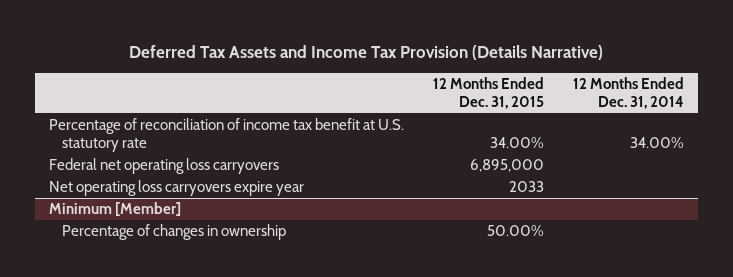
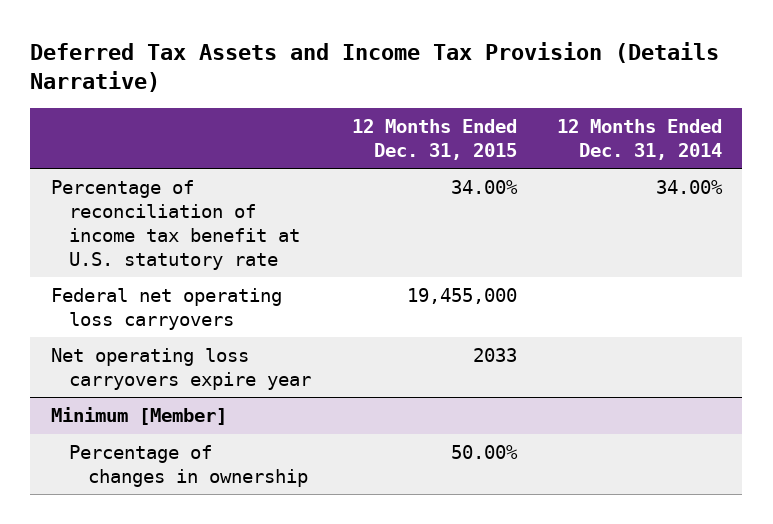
[469,159,544,173] 6,895,000 -> [406,288,517,305] 19,455,000

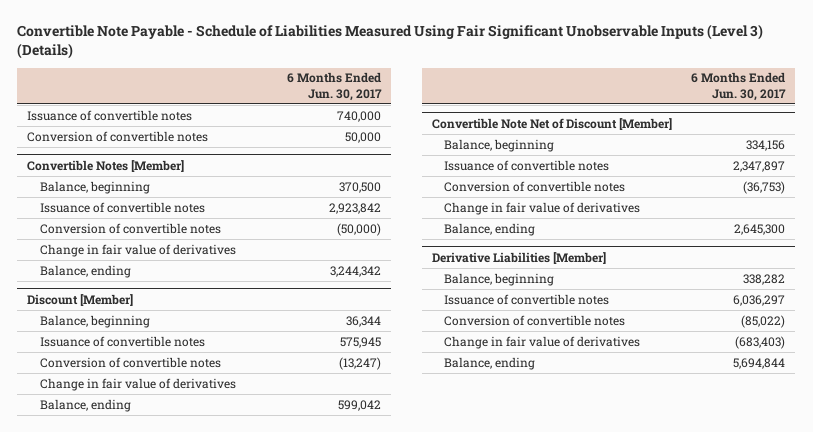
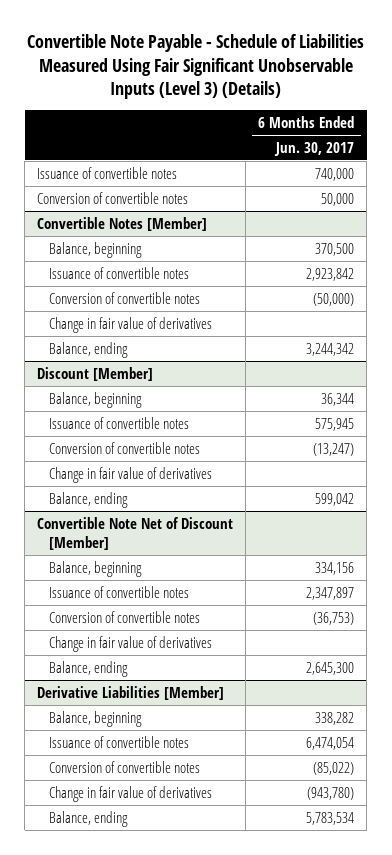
[733,294,786,306] 6,036,297 -> [306,736,355,750] 6,474,054
[735,335,786,349] (683,403) -> [307,786,355,800] (943,780)
[733,357,786,369] 5,694,844 -> [306,811,355,825] 5,783,534

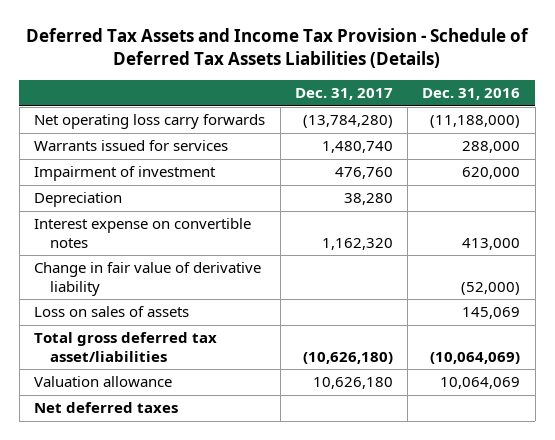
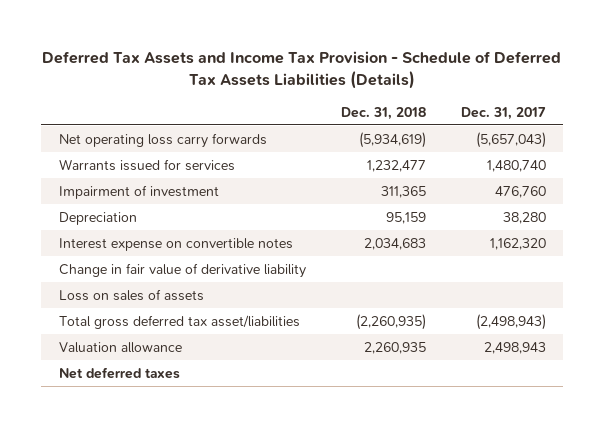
[422,88,521,101] Dec. 31, 2016 -> none
none -> [340,106,426,120] Dec. 31, 2018
[302,115,393,129] (13,784,280) -> [475,131,546,148] (5,657,043)
[302,351,393,364] (10,626,180) -> [475,313,546,330] (2,498,943)
[312,377,393,390] 10,626,180 -> [483,341,546,354] 2,498,943

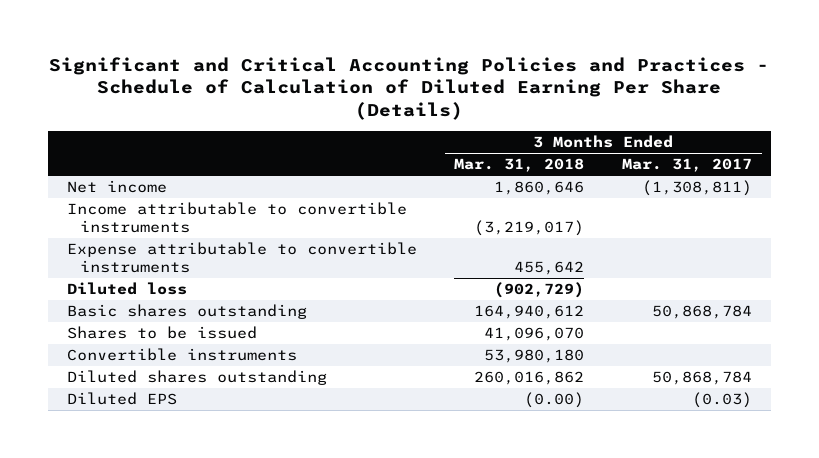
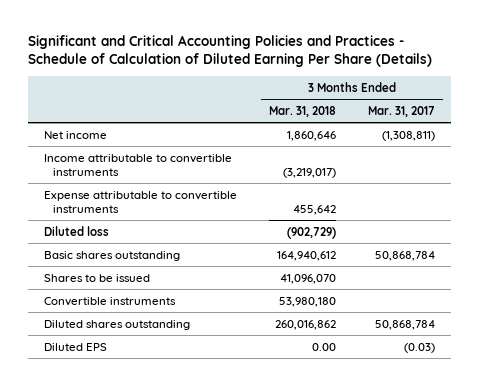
[524,392,585,409] (0.00) -> [311,342,336,351] 0.00

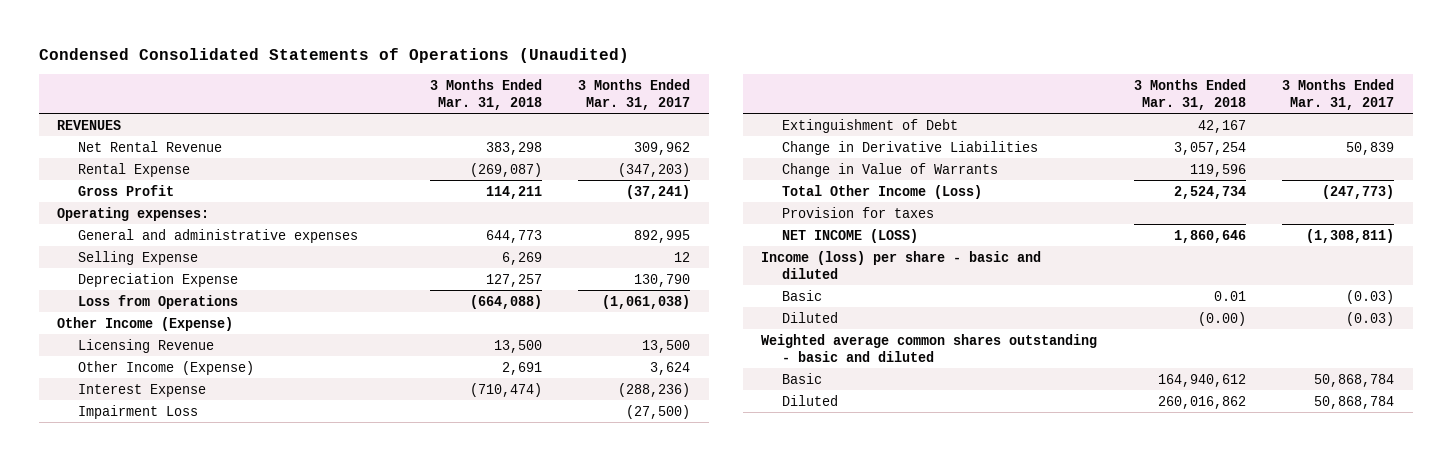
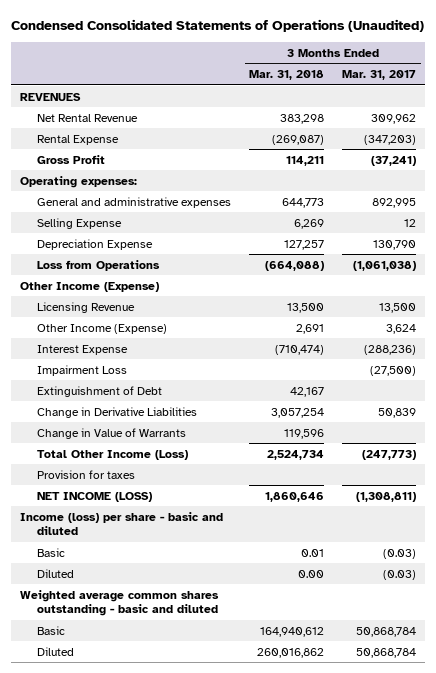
[1197,311,1246,326] (0.00) -> [298,569,325,578] 0.00

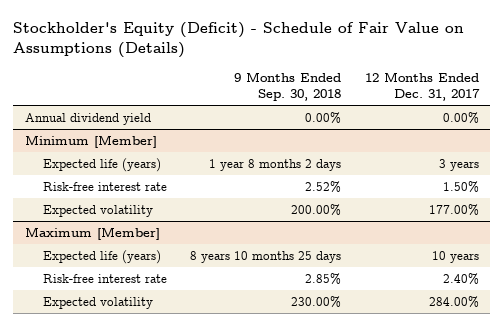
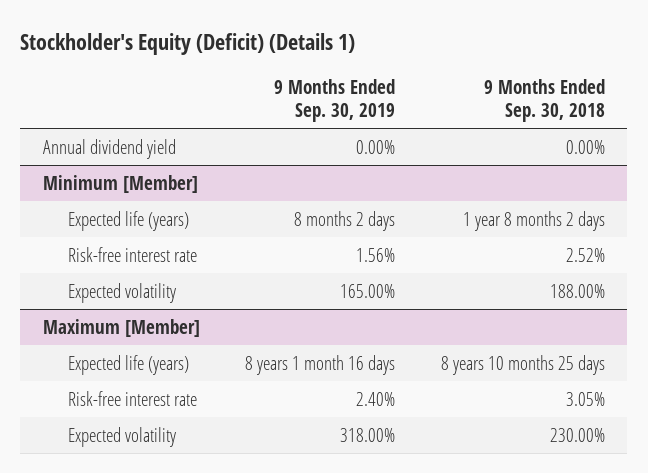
[12,22,464,59] Stockholder's Equity (Deficit) - Schedule of Fair Value on Assumptions (Details) -> [20,32,356,55] Stockholder's Equity (Deficit) (Details 1)
[364,72,480,101] 12 Months Ended Dec. 31, 2017 -> none
none -> [274,78,396,123] 9 Months Ended Sep. 30, 2019
[291,204,342,217] 200.00% -> [549,283,605,298] 188.00%
[305,273,342,286] 2.85% -> [565,391,605,406] 3.05%

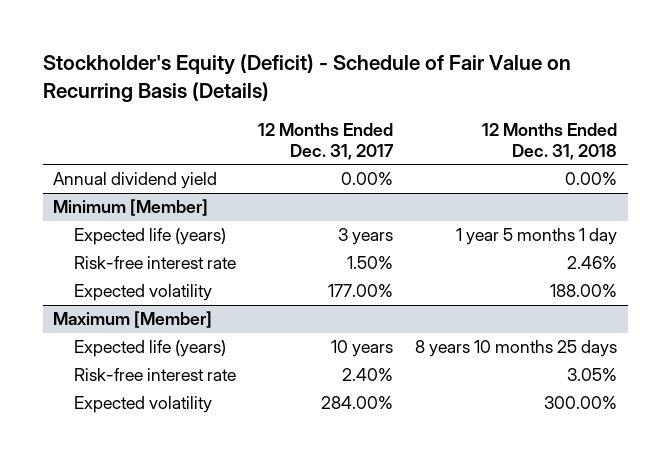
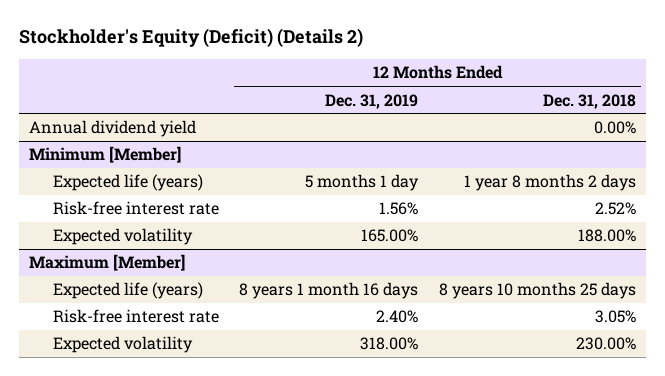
[42,54,571,102] Stockholder's Equity (Deficit) - Schedule of Fair Value on Recurring Basis (Details) -> [18,28,363,48] Stockholder's Equity (Deficit) (Details 2)
[258,122,395,160] 12 Months Ended Dec. 31, 2017 -> none
none -> [325,93,419,109] Dec. 31, 2019
[455,228,617,246] 1 year 5 months 1 day -> [463,174,636,192] 1 year 8 months 2 days
[566,256,617,270] 2.46% -> [594,202,636,216] 2.52%
[543,396,617,410] 300.00% -> [575,337,636,351] 230.00%

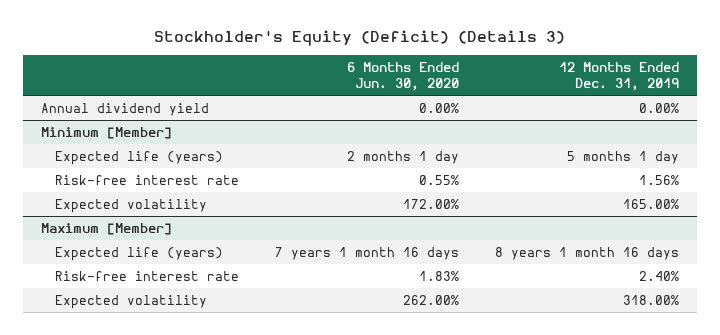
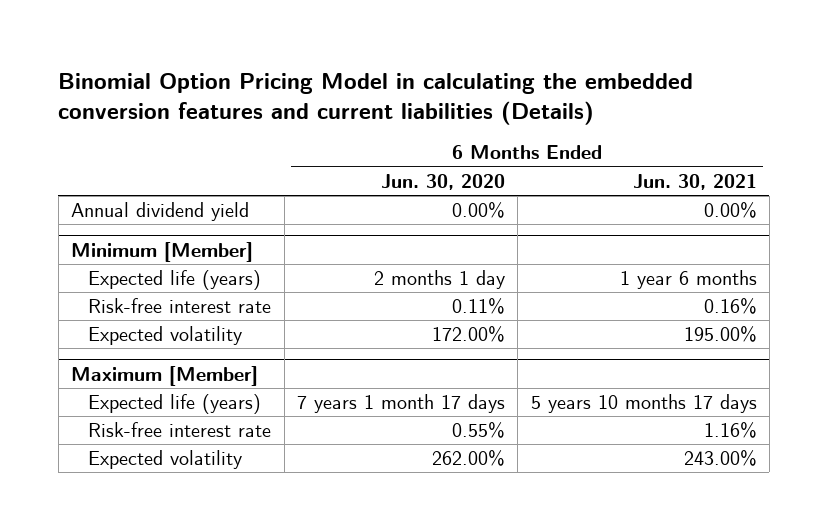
[154,30,566,47] Stockholder's Equity (Deficit) (Details 3) -> [58,72,694,125] Binomial Option Pricing Model in calculating the embedded conversion features and current liabilities (Details)
[559,62,680,91] 12 Months Ended Dec. 31, 2019 -> none
none -> [632,173,757,190] Jun. 30, 2021
[419,174,460,185] 0.55% -> [451,298,505,315] 0.11%
[275,246,460,260] 7 years 1 month 16 days -> [296,394,505,414] 7 years 1 month 17 days
[419,270,460,281] 1.83% -> [451,422,505,439] 0.55%

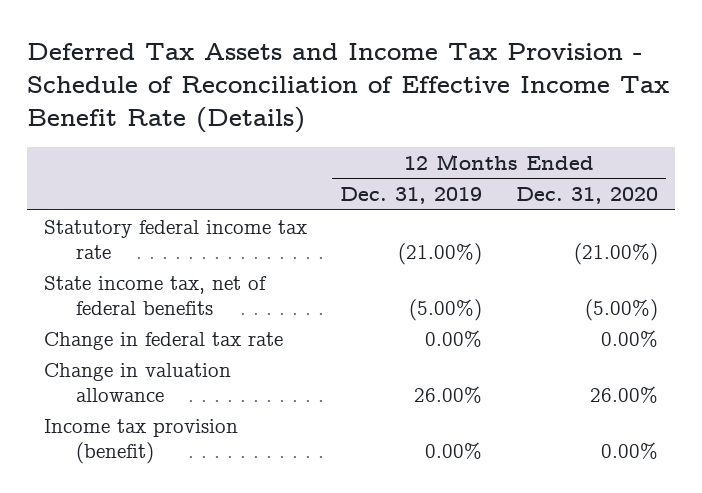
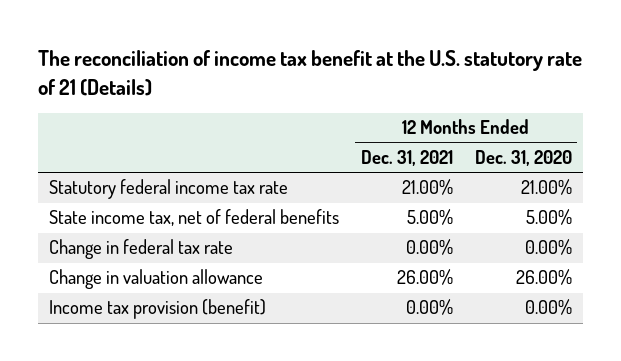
[27,42,670,133] Deferred Tax Assets and Income Tax Provision - Schedule of Reconciliation of Effective Income Tax Benefit Rate (Details) -> [37,50,582,96] The reconciliation of income tax benefit at the U.S. statutory rate of 21 (Details)
[340,187,483,205] Dec. 31, 2019 -> none
none -> [360,150,453,167] Dec. 31, 2021
[573,242,658,265] (21.00%) -> [520,179,572,196] 21.00%
[584,298,658,321] (5.00%) -> [525,209,572,226] 5.00%

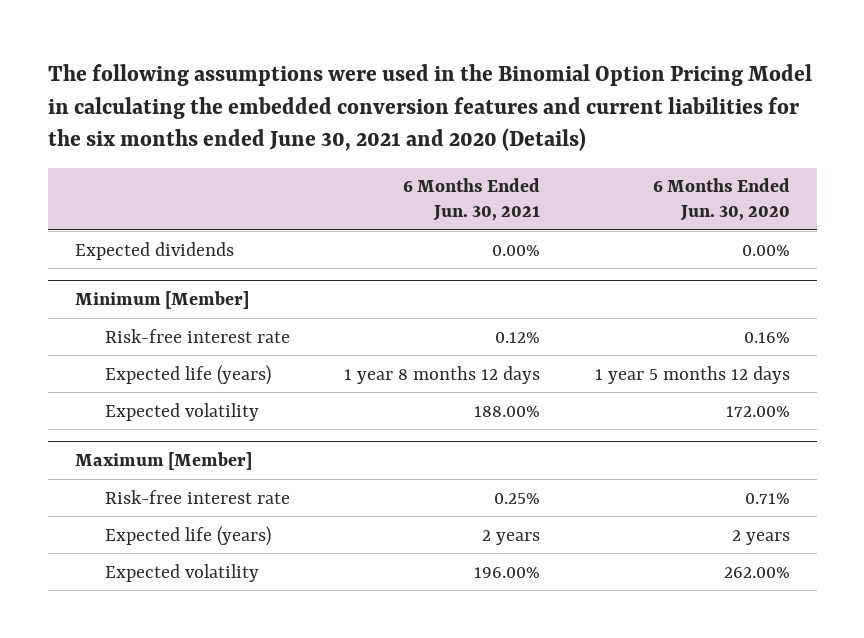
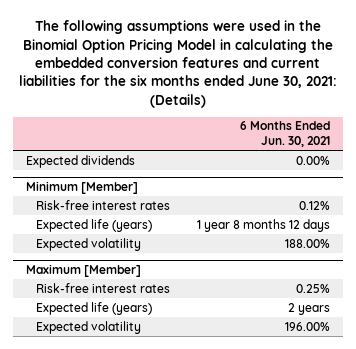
[47,63,812,152] The following assumptions were used in the Binomial Option Pricing Model in calculating the embedded conversion features and current liabilities for the six months ended June 30, 2021 and 2020 (Details) -> [19,20,338,108] The following assumptions were used in the Binomial Option Pricing Model in calculating the embedded conversion features and current liabilities for the six months ended June 30, 2021: (Details)
[652,178,790,222] 6 Months Ended Jun. 30, 2020 -> none
[105,328,291,343] Risk-free interest rate -> [36,199,171,210] Risk-free interest rates
[105,489,291,504] Risk-free interest rate -> [36,282,171,293] Risk-free interest rates

